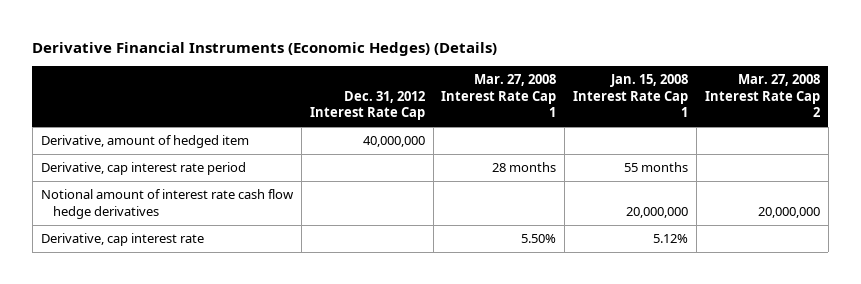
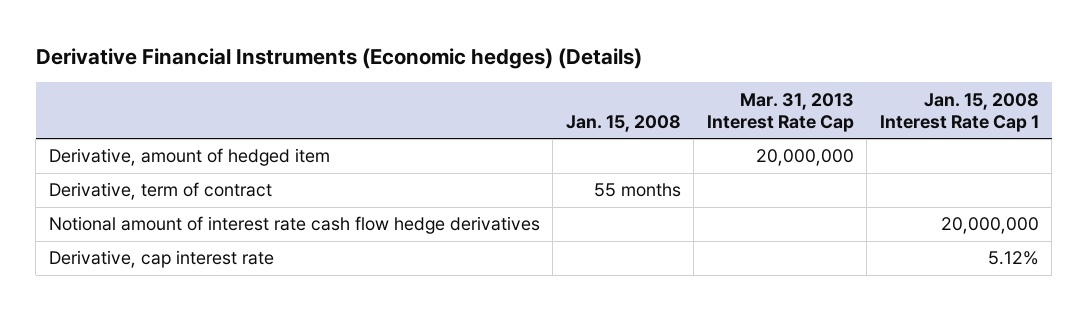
[32,41,498,56] Derivative Financial Instruments (Economic Hedges) (Details) -> [35,47,642,69] Derivative Financial Instruments (Economic hedges) (Details)
[309,90,425,121] Dec. 31, 2012 Interest Rate Cap -> none
[441,73,557,118] Mar. 27, 2008 Interest Rate Cap 1 -> none
[705,73,821,118] Mar. 27, 2008 Interest Rate Cap 2 -> none
none -> [565,114,681,132] Jan. 15, 2008
none -> [706,92,854,132] Mar. 31, 2013 Interest Rate Cap
[40,162,246,176] Derivative, cap interest rate period -> none
none -> [48,182,272,201] Derivative, term of contract

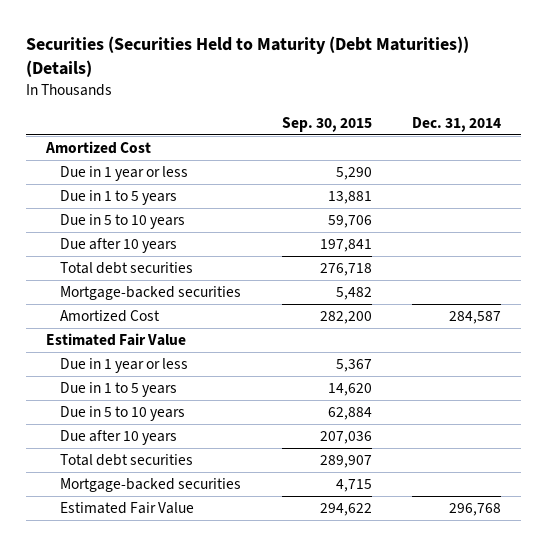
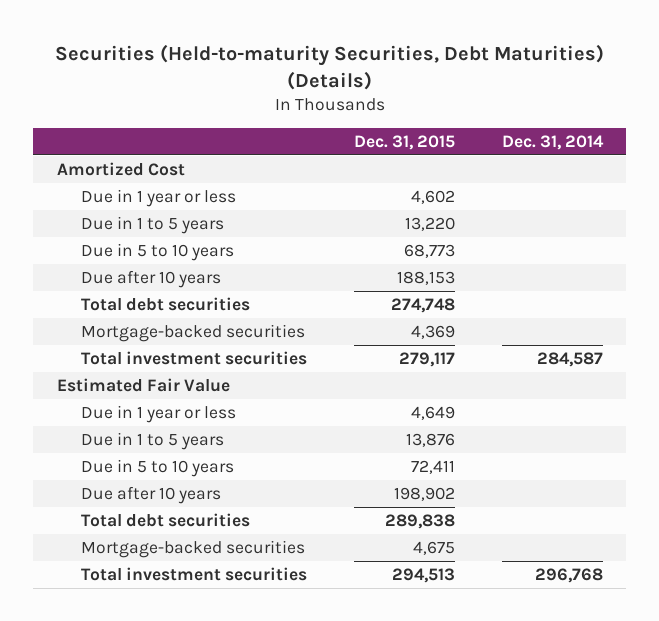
[25,36,469,78] Securities (Securities Held to Maturity (Debt Maturities)) (Details) -> [54,44,604,91] Securities (Held-to-maturity Securities, Debt Maturities) (Details)
[281,116,372,132] Sep. 30, 2015 -> none
none -> [354,134,456,150] Dec. 31, 2015
[60,310,161,323] Amortized Cost -> [81,350,308,365] Total investment securities
[60,502,195,515] Estimated Fair Value -> [81,566,308,581] Total investment securities

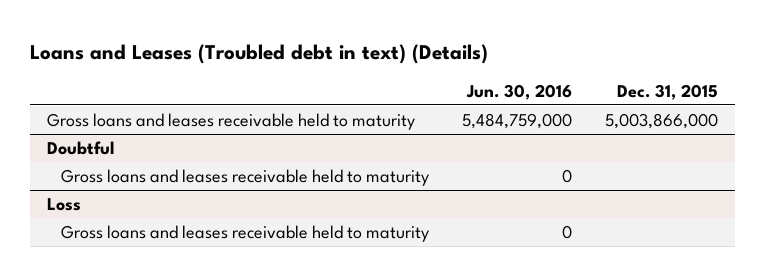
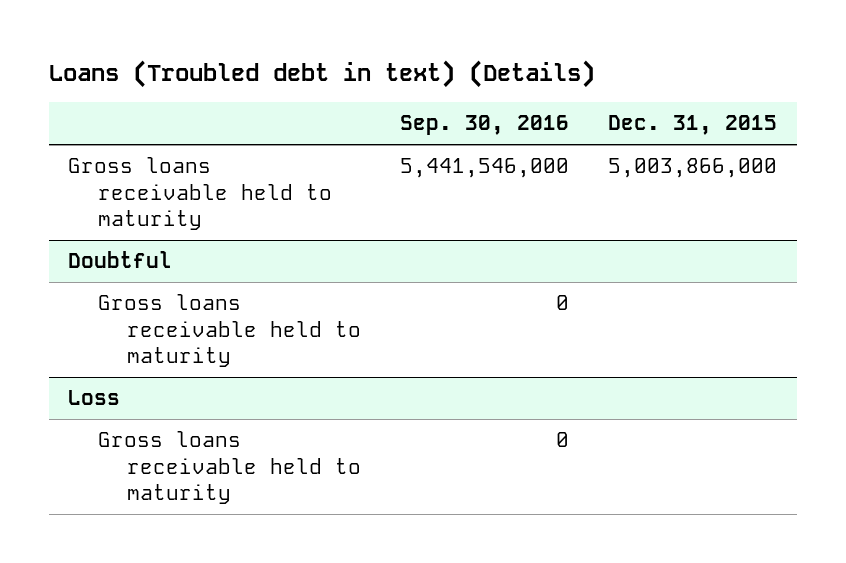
[30,43,489,64] Loans and Leases (Troubled debt in text) (Details) -> [48,60,595,89] Loans (Troubled debt in text) (Details)
[465,83,572,100] Jun. 30, 2016 -> none
none -> [400,115,570,136] Sep. 30, 2016
[47,113,416,131] Gross loans and leases receivable held to maturity -> [68,157,332,230] Gross loans receivable held to maturity
[60,169,429,187] Gross loans and leases receivable held to maturity -> [97,294,362,367] Gross loans receivable held to maturity
[60,225,429,243] Gross loans and leases receivable held to maturity -> [97,431,362,504] Gross loans receivable held to maturity

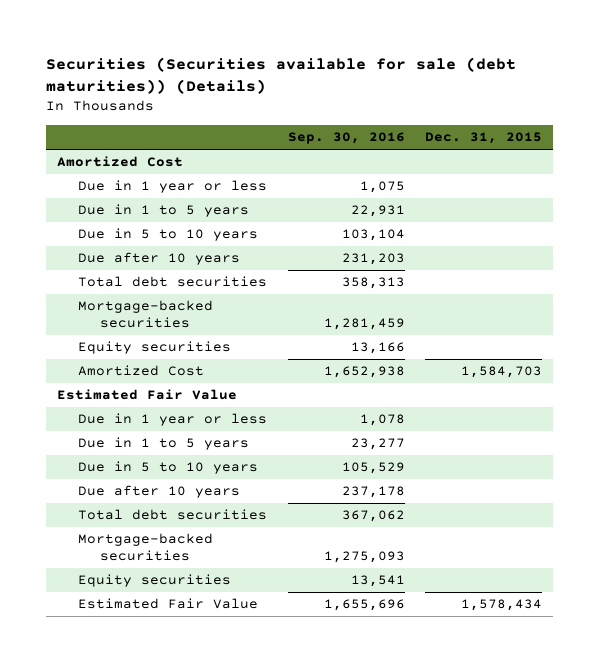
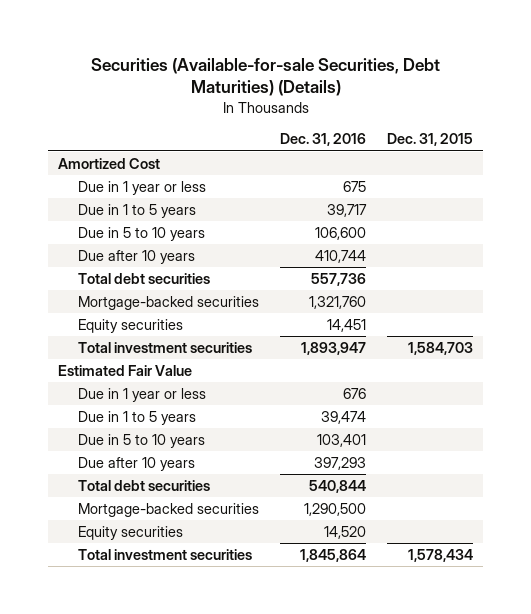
[46,56,517,94] Securities (Securities available for sale (debt maturities)) (Details) -> [90,57,440,97] Securities (Available-for-sale Securities, Debt Maturities) (Details)
[287,132,405,145] Sep. 30, 2016 -> none
none -> [280,133,367,147] Dec. 31, 2016
[78,365,205,377] Amortized Cost -> [78,341,253,353] Total investment securities
[78,598,259,610] Estimated Fair Value -> [78,548,253,560] Total investment securities

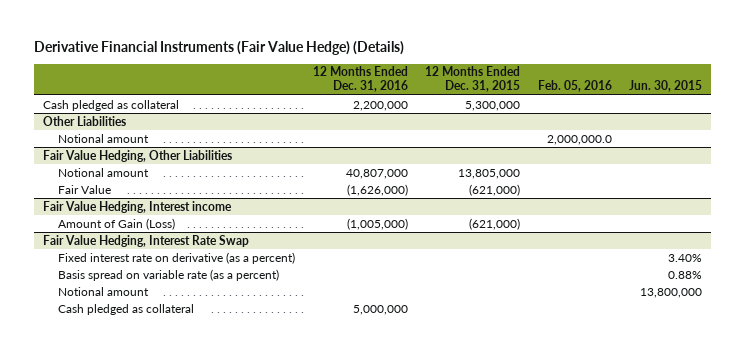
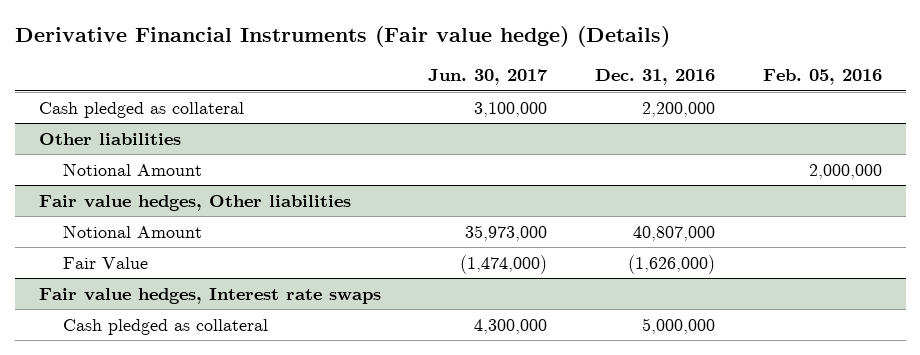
[34,41,405,56] Derivative Financial Instruments (Fair Value Hedge) (Details) -> [14,26,670,48] Derivative Financial Instruments (Fair value hedge) (Details)
[312,66,408,93] 12 Months Ended Dec. 31, 2016 -> none
[425,66,521,93] 12 Months Ended Dec. 31, 2015 -> none
[628,80,702,93] Jun. 30, 2015 -> none
none -> [428,69,549,86] Jun. 30, 2017
none -> [594,69,715,86] Dec. 31, 2016
[43,115,127,126] Other Liabilities -> [38,132,181,145] Other liabilities
[58,133,150,143] Notional amount -> [62,162,202,176] Notional Amount
[546,134,612,145] 2,000,000.0 -> [808,163,882,179] 2,000,000
[43,149,233,162] Fair Value Hedging, Other Liabilities -> [38,194,351,211] Fair value hedges, Other liabilities
[58,167,150,177] Notional amount -> [62,224,202,238] Notional Amount
[43,200,233,213] Fair Value Hedging, Interest income -> none
[58,217,176,230] Amount of Gain (Loss) -> none
[58,251,296,264] Fixed interest rate on derivative (as a percent) -> none
[58,268,280,281] Basis spread on variable rate (as a percent) -> none
[58,286,150,296] Notional amount -> none
[43,234,250,247] Fair Value Hedging, Interest Rate Swap -> [38,287,381,304] Fair value hedges, Interest rate swaps

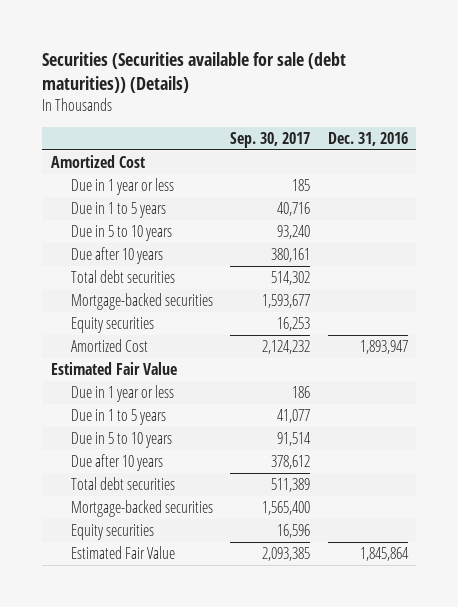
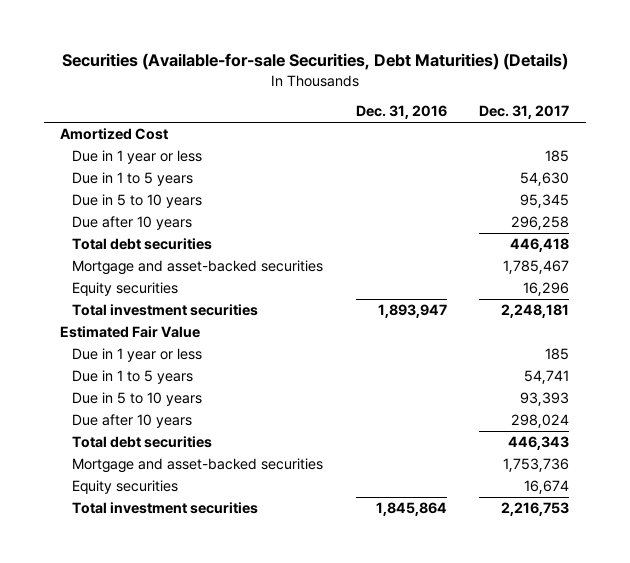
[41,51,346,94] Securities (Securities available for sale (debt maturities)) (Details) -> [61,53,568,71] Securities (Available-for-sale Securities, Debt Maturities) (Details)
[230,131,311,148] Sep. 30, 2017 -> none
none -> [479,105,570,120] Dec. 31, 2017
[70,293,213,311] Mortgage-backed securities -> [71,260,323,276] Mortgage and asset-backed securities
[70,339,148,353] Amortized Cost -> [71,304,258,317] Total investment securities
[70,500,213,518] Mortgage-backed securities -> [71,458,323,474] Mortgage and asset-backed securities
[70,546,175,560] Estimated Fair Value -> [71,502,258,515] Total investment securities

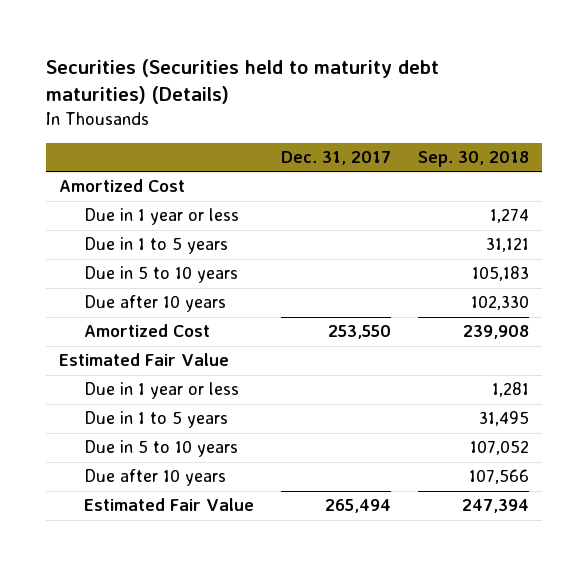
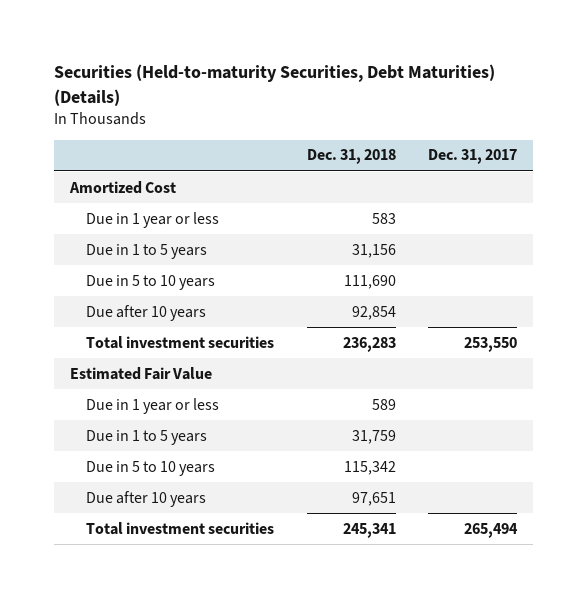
[45,58,439,105] Securities (Securities held to maturity debt maturities) (Details) -> [53,64,495,106] Securities (Held-to-maturity Securities, Debt Maturities) (Details)
[417,151,529,168] Sep. 30, 2018 -> none
none -> [306,149,396,165] Dec. 31, 2018
[83,324,210,338] Amortized Cost -> [85,335,274,349] Total investment securities
[83,498,254,512] Estimated Fair Value -> [85,521,274,535] Total investment securities

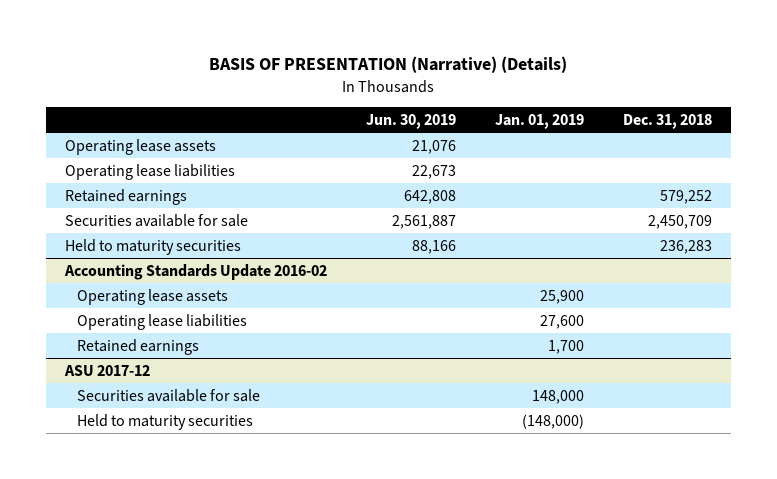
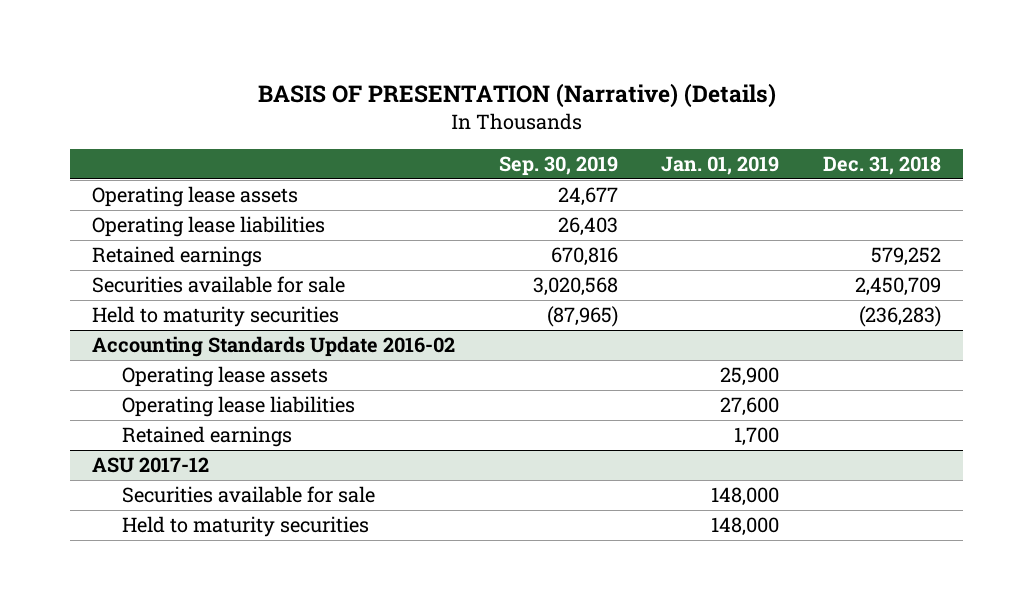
[366,113,457,129] Jun. 30, 2019 -> none
none -> [498,156,618,177] Sep. 30, 2019
[659,239,712,254] 236,283 -> [859,306,942,328] (236,283)
[521,413,584,429] (148,000) -> [711,517,780,537] 148,000

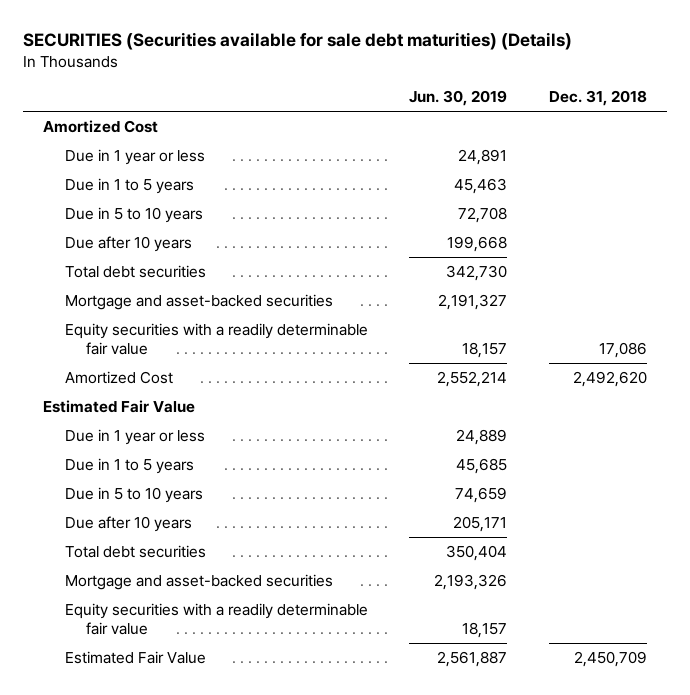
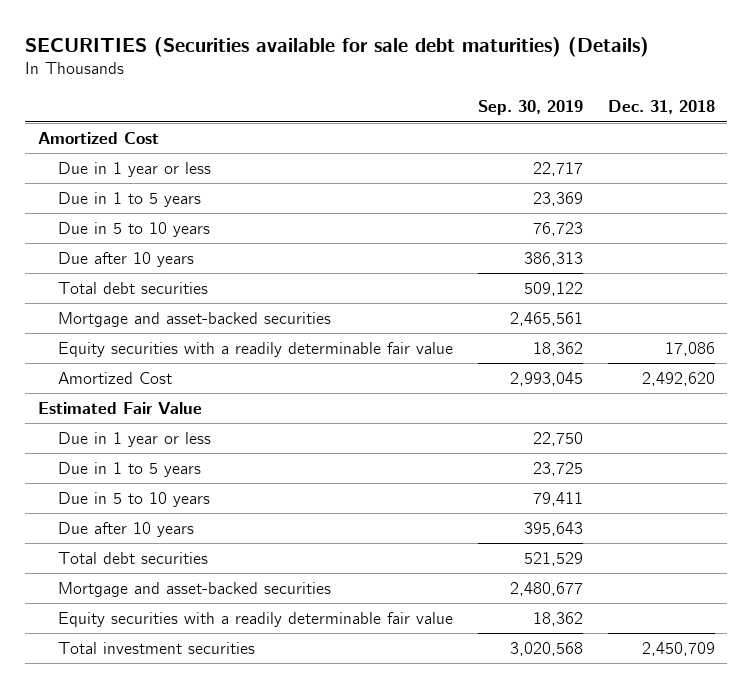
[409,90,508,107] Jun. 30, 2019 -> none
none -> [477,100,583,116] Sep. 30, 2019
[64,650,206,664] Estimated Fair Value -> [58,641,256,654] Total investment securities

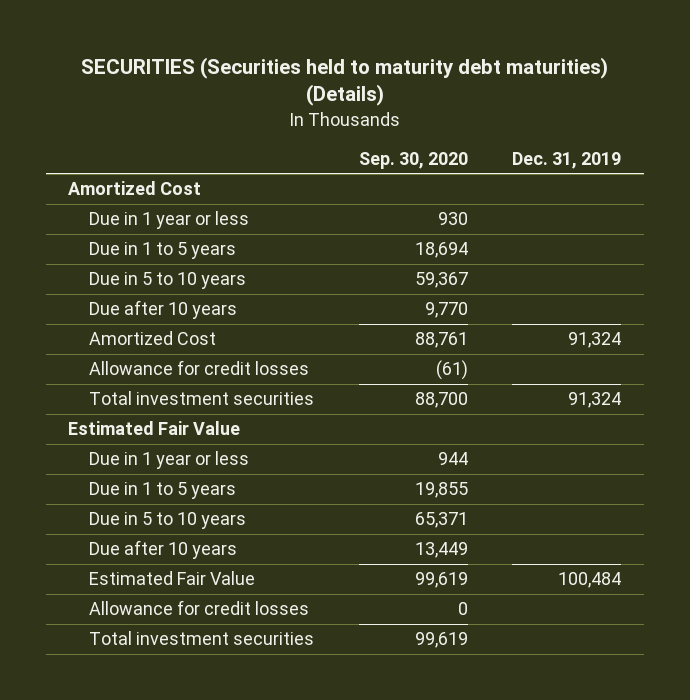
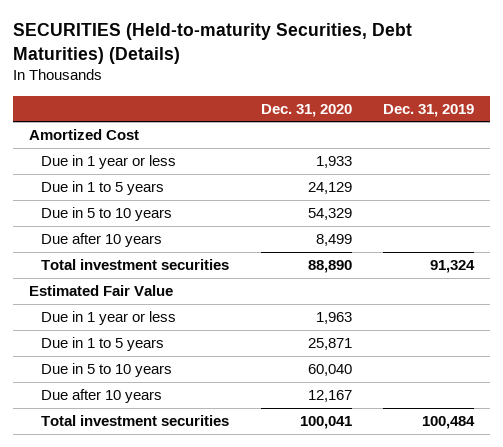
[80,56,608,107] SECURITIES (Securities held to maturity debt maturities) (Details) -> [12,23,412,64] SECURITIES (Held-to-maturity Securities, Debt Maturities) (Details)
[358,151,468,169] Sep. 30, 2020 -> none
none -> [260,103,352,117] Dec. 31, 2020
[89,331,217,346] Amortized Cost -> none
[89,360,310,376] Allowance for credit losses -> none
[89,600,310,616] Allowance for credit losses -> none
[89,631,315,646] Total investment securities -> none
[89,571,256,586] Estimated Fair Value -> [41,415,230,427] Total investment securities

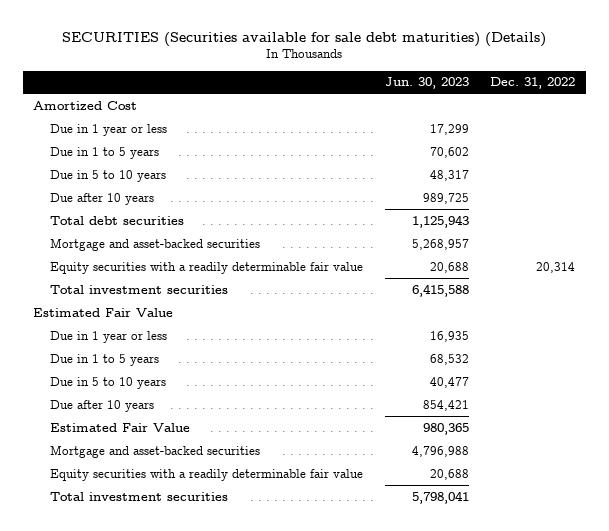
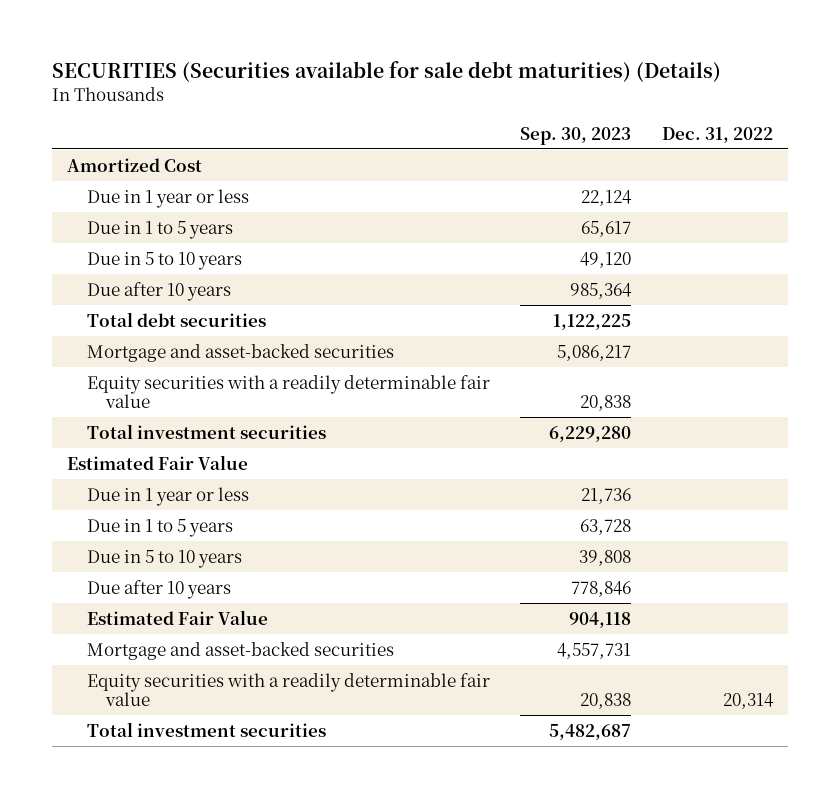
[384,77,469,90] Jun. 30, 2023 -> none
none -> [520,126,632,145] Sep. 30, 2023
[50,468,364,481] Equity securities with a readily determinable fair value -> [86,374,490,409] Equity securities with a readily determinable fair value
[50,261,364,274] Equity securities with a readily determinable fair value -> [86,672,490,707] Equity securities with a readily determinable fair value

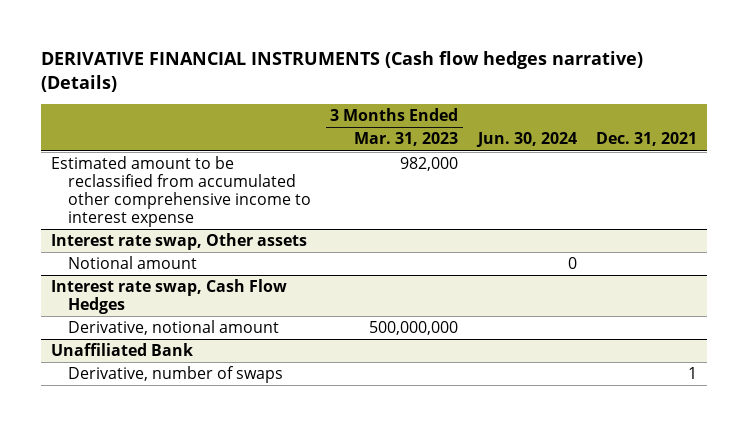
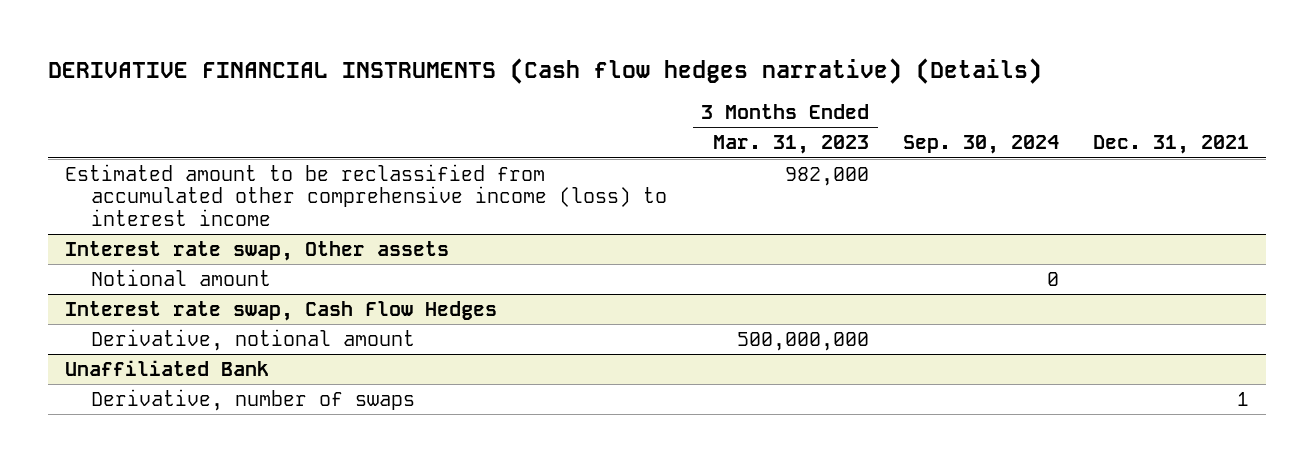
[475,132,577,148] Jun. 30, 2024 -> none
none -> [903,135,1060,155] Sep. 30, 2024
[50,156,312,227] Estimated amount to be reclassified from accumulated other comprehensive income to interest expense -> [64,163,668,226] Estimated amount to be reclassified from accumulated other comprehensive income (loss) to interest income

